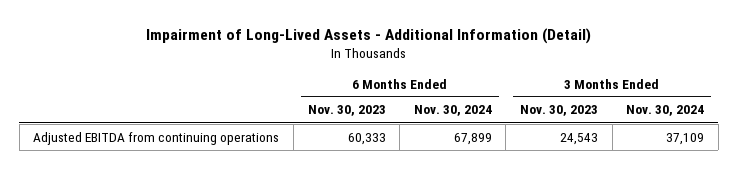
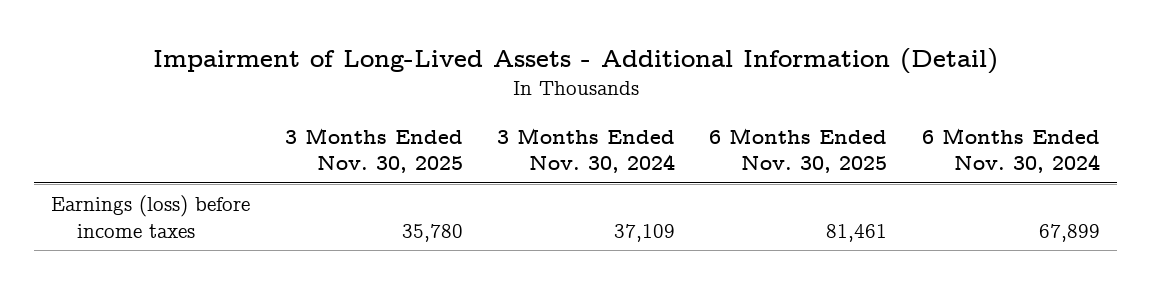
[307,105,386,117] Nov. 30, 2023 -> none
[520,105,599,117] Nov. 30, 2023 -> none
none -> [284,127,463,174] 3 Months Ended Nov. 30, 2025
none -> [709,127,888,174] 6 Months Ended Nov. 30, 2025
[33,131,280,145] Adjusted EBITDA from continuing operations -> [51,195,251,238] Earnings (loss) before income taxes

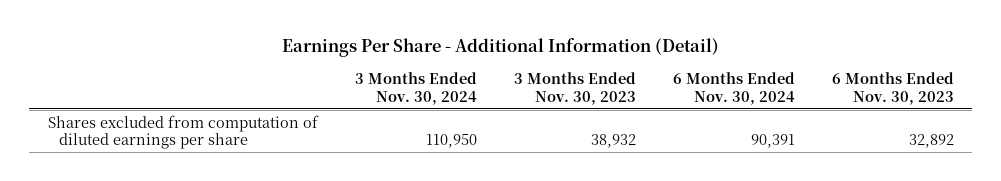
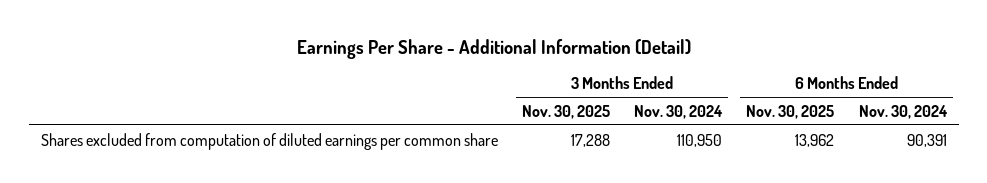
[513,72,636,105] 3 Months Ended Nov. 30, 2023 -> none
[831,72,954,105] 6 Months Ended Nov. 30, 2023 -> none
none -> [521,104,610,119] Nov. 30, 2025
none -> [746,104,835,119] Nov. 30, 2025
[47,114,319,150] Shares excluded from computation of diluted earnings per share -> [40,132,498,150] Shares excluded from computation of diluted earnings per common share

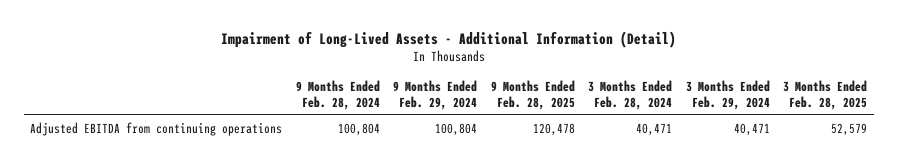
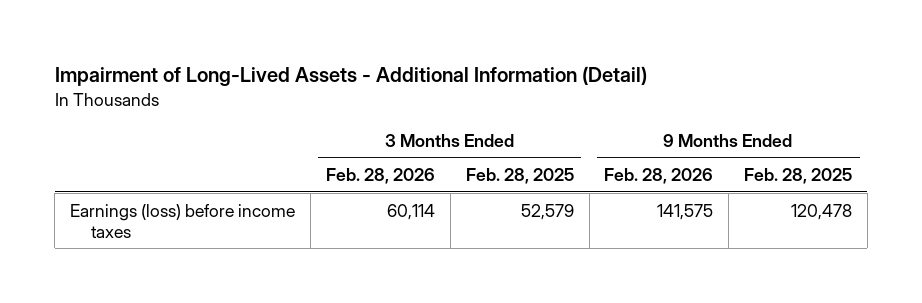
[295,79,380,111] 9 Months Ended Feb. 28, 2024 -> none
[393,79,478,111] 9 Months Ended Feb. 29, 2024 -> none
[588,79,673,111] 3 Months Ended Feb. 28, 2024 -> none
[685,79,770,111] 3 Months Ended Feb. 29, 2024 -> none
none -> [325,167,435,184] Feb. 28, 2026
none -> [604,167,714,184] Feb. 28, 2026
[30,121,283,136] Adjusted EBITDA from continuing operations -> [70,203,296,238] Earnings (loss) before income taxes

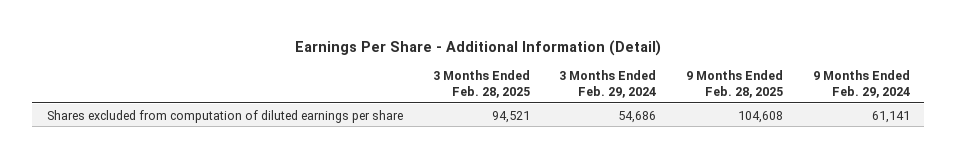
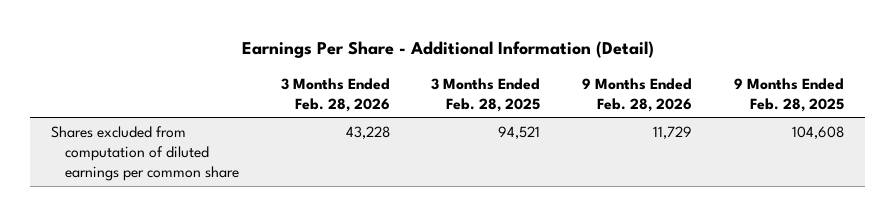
[559,70,657,99] 3 Months Ended Feb. 29, 2024 -> none
[812,70,910,99] 9 Months Ended Feb. 29, 2024 -> none
none -> [280,77,390,112] 3 Months Ended Feb. 28, 2026
none -> [582,77,693,112] 9 Months Ended Feb. 28, 2026
[47,109,404,123] Shares excluded from computation of diluted earnings per share -> [51,125,239,182] Shares excluded from computation of diluted earnings per common share

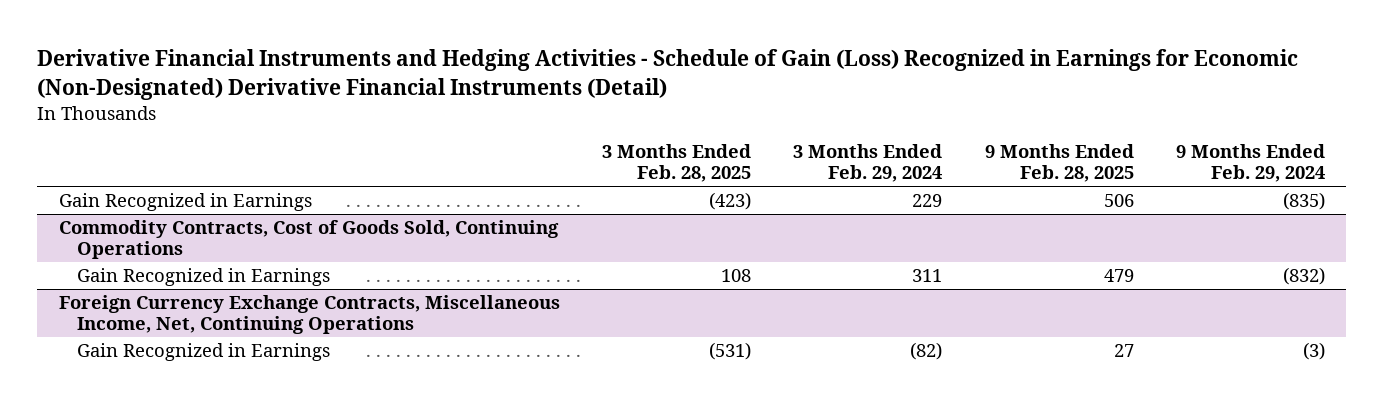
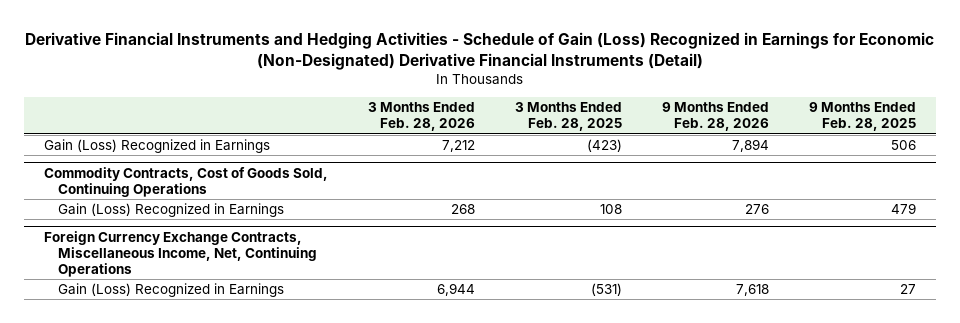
[793,144,943,183] 3 Months Ended Feb. 29, 2024 -> none
[1175,144,1325,183] 9 Months Ended Feb. 29, 2024 -> none
none -> [368,102,476,132] 3 Months Ended Feb. 28, 2026
none -> [662,102,770,132] 9 Months Ended Feb. 28, 2026
[58,192,312,211] Gain Recognized in Earnings -> [43,139,270,154] Gain (Loss) Recognized in Earnings
[77,267,331,286] Gain Recognized in Earnings -> [58,203,285,218] Gain (Loss) Recognized in Earnings
[77,342,331,361] Gain Recognized in Earnings -> [58,283,285,298] Gain (Loss) Recognized in Earnings

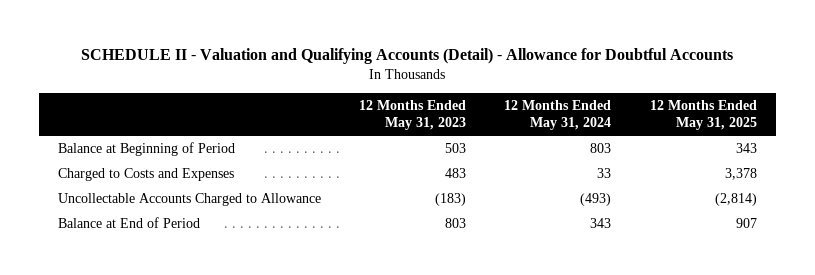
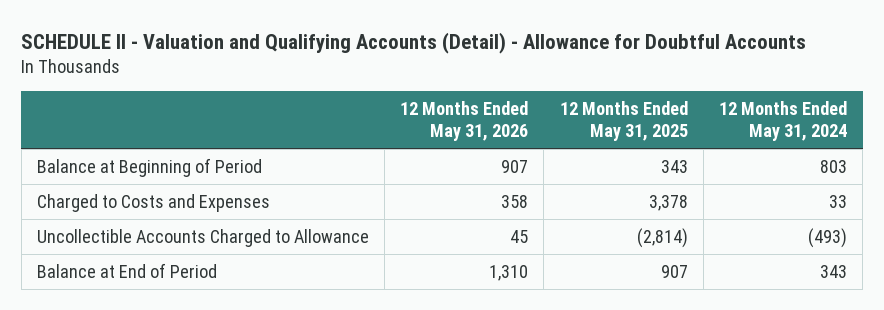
[359,99,467,131] 12 Months Ended May 31, 2023 -> none
none -> [400,100,529,142] 12 Months Ended May 31, 2026
[57,192,321,206] Uncollectable Accounts Charged to Allowance -> [36,228,369,247] Uncollectible Accounts Charged to Allowance

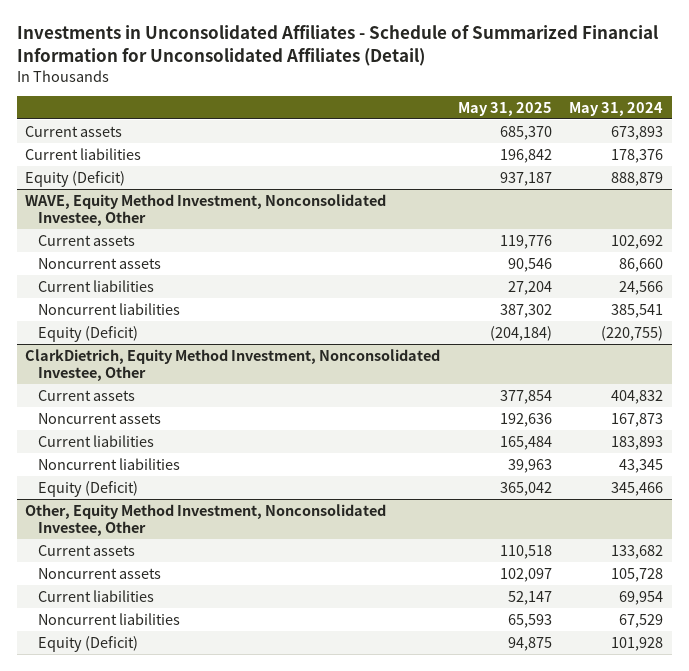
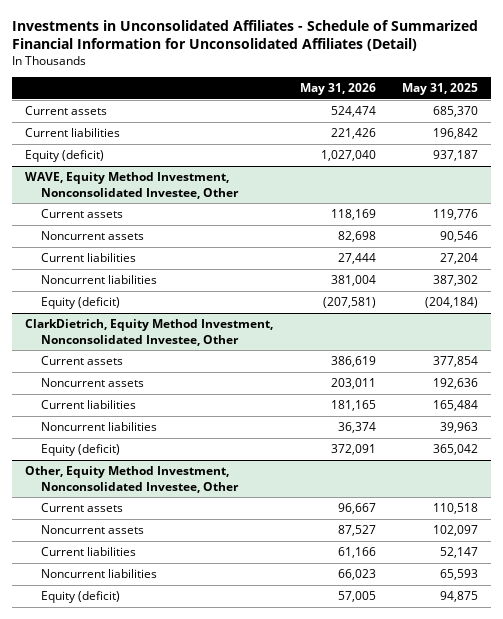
[569,101,664,116] May 31, 2024 -> none
none -> [299,82,376,95] May 31, 2026
[25,170,126,187] Equity (Deficit) -> [25,150,105,163] Equity (deficit)
[38,325,139,342] Equity (Deficit) -> [40,297,120,310] Equity (deficit)
[38,480,139,497] Equity (Deficit) -> [40,444,120,457] Equity (deficit)
[38,635,139,652] Equity (Deficit) -> [40,591,120,604] Equity (deficit)

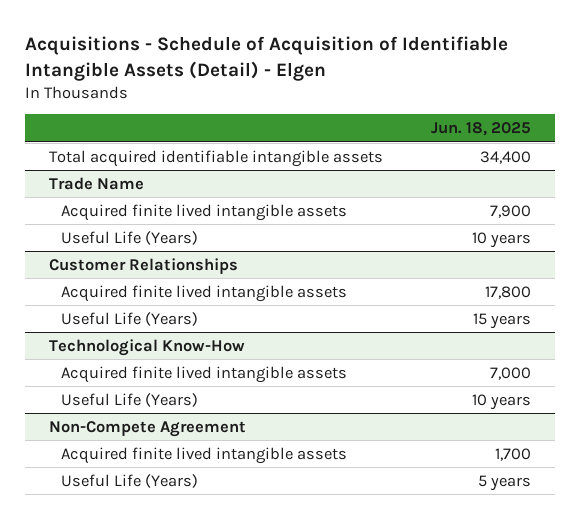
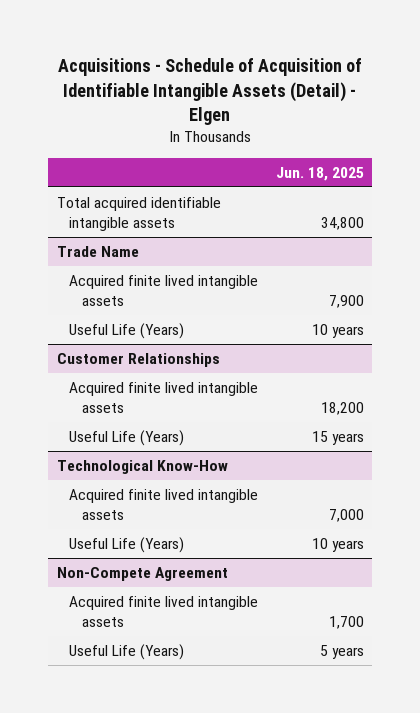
[480,150,532,164] 34,400 -> [320,217,364,231] 34,800
[485,285,532,299] 17,800 -> [320,402,364,416] 18,200

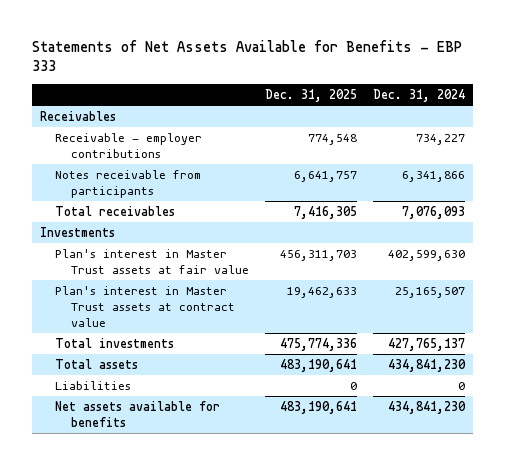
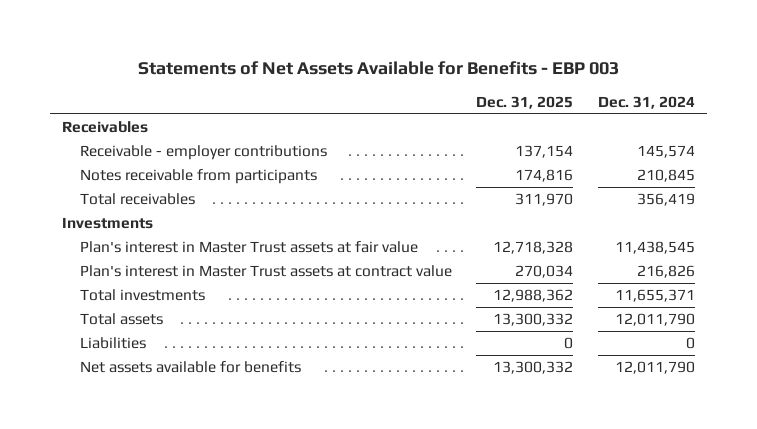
[31,39,462,72] Statements of Net Assets Available for Benefits - EBP 333 -> [137,61,619,76] Statements of Net Assets Available for Benefits - EBP 003
[308,134,358,146] 774,548 -> [515,144,574,158] 137,154
[416,134,466,146] 734,227 -> [637,144,696,158] 145,574
[294,171,358,183] 6,641,757 -> [515,168,574,182] 174,816
[402,171,466,183] 6,341,866 -> [637,168,696,182] 210,845
[294,206,358,220] 7,416,305 -> [515,192,574,206] 311,970
[402,206,466,220] 7,076,093 -> [637,192,696,206] 356,419
[280,250,358,262] 456,311,703 -> [493,240,574,254] 12,718,328
[388,250,466,262] 402,599,630 -> [615,240,696,254] 11,438,545
[287,287,358,299] 19,462,633 -> [515,264,574,278] 270,034
[395,287,466,299] 25,165,507 -> [637,264,696,278] 216,826
[280,338,358,352] 475,774,336 -> [493,288,574,302] 12,988,362
[388,338,466,352] 427,765,137 -> [615,288,696,302] 11,655,371
[280,359,358,373] 483,190,641 -> [493,312,574,326] 13,300,332
[388,359,467,373] 434,841,230 -> [615,312,696,326] 12,011,790
[280,401,358,415] 483,190,641 -> [493,360,574,374] 13,300,332
[388,401,467,415] 434,841,230 -> [615,360,696,374] 12,011,790

